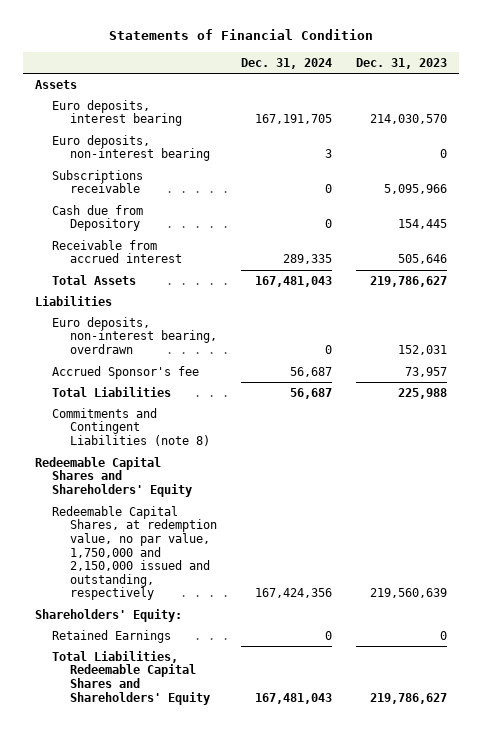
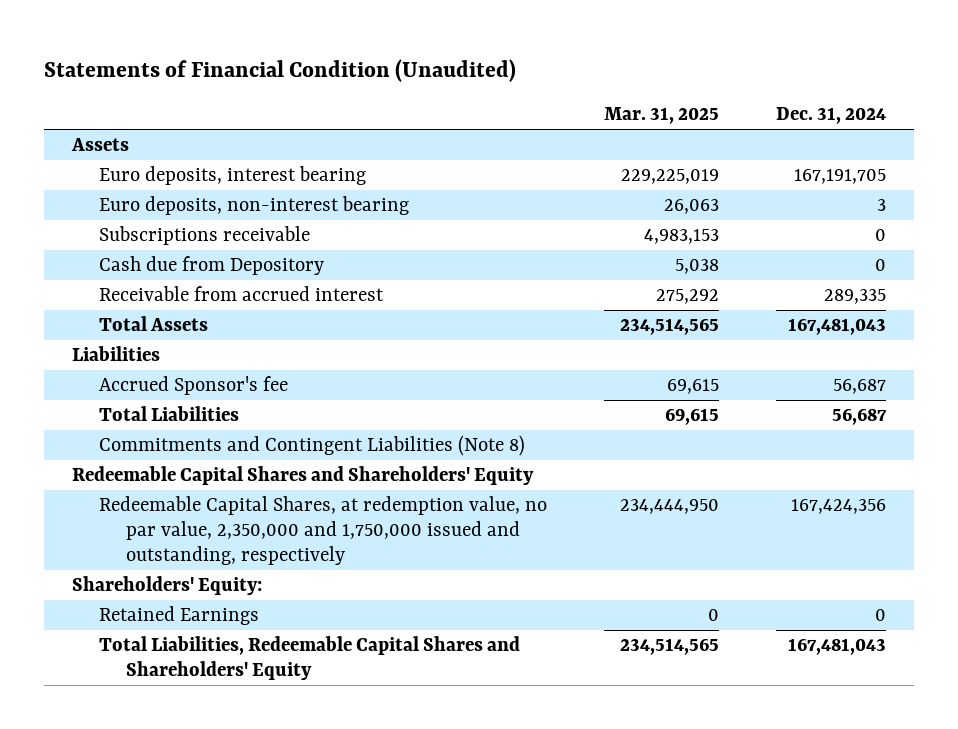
[108,29,373,41] Statements of Financial Condition -> [43,59,516,83] Statements of Financial Condition (Unaudited)
[355,57,447,69] Dec. 31, 2023 -> none
none -> [603,106,719,124] Mar. 31, 2025
[52,316,217,354] Euro deposits, non-interest bearing, overdrawn -> none
[52,407,210,446] Commitments and Contingent Liabilities (note 8) -> [99,435,526,457] Commitments and Contingent Liabilities (Note 8)
[52,505,217,601] Redeemable Capital Shares, at redemption value, no par value, 1,750,000 and 2,150,000 issued and outstanding, respectively -> [99,496,548,565] Redeemable Capital Shares, at redemption value, no par value, 2,350,000 and 1,750,000 issued and outstanding, respectively

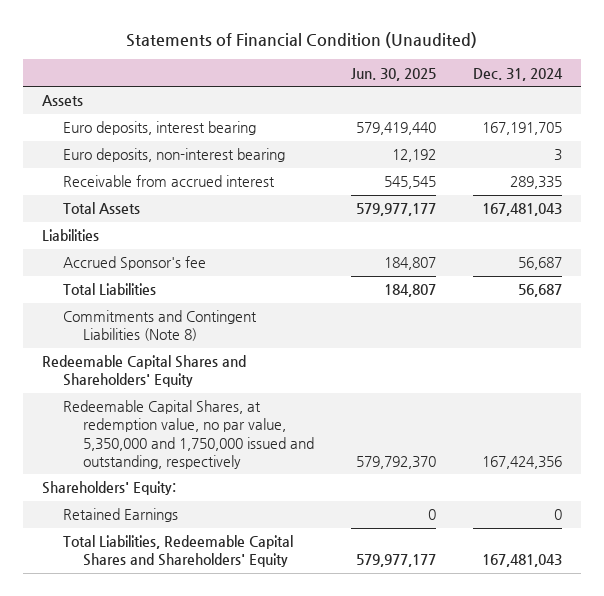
[603,106,719,124] Mar. 31, 2025 -> none
none -> [351,67,437,81] Jun. 30, 2025
[99,226,311,246] Subscriptions receivable -> none
[99,256,325,276] Cash due from Depository -> none
[99,496,548,565] Redeemable Capital Shares, at redemption value, no par value, 2,350,000 and 1,750,000 issued and outstanding, respectively -> [62,400,315,469] Redeemable Capital Shares, at redemption value, no par value, 5,350,000 and 1,750,000 issued and outstanding, respectively

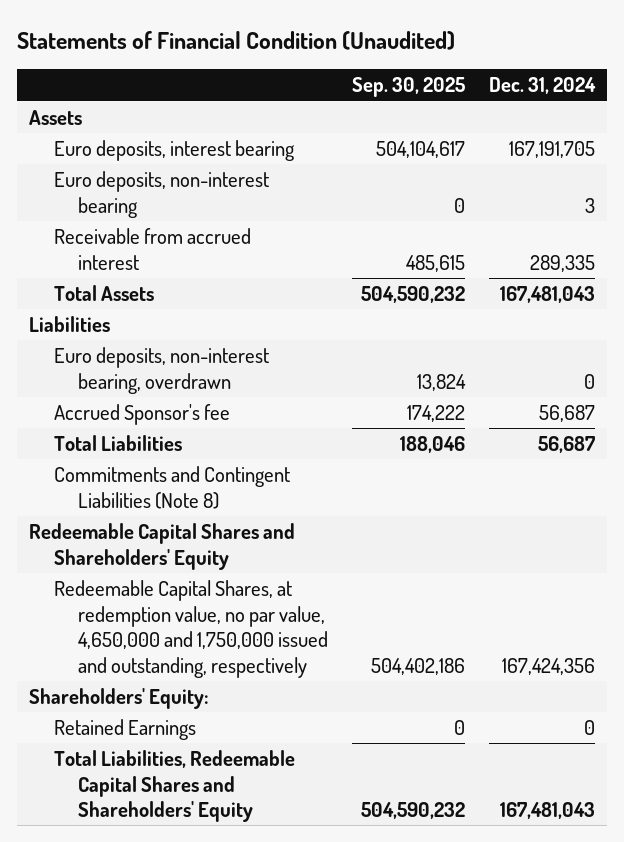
[351,67,437,81] Jun. 30, 2025 -> none
none -> [351,77,465,98] Sep. 30, 2025
none -> [53,347,269,394] Euro deposits, non-interest bearing, overdrawn
[62,400,315,469] Redeemable Capital Shares, at redemption value, no par value, 5,350,000 and 1,750,000 issued and outstanding, respectively -> [53,580,328,678] Redeemable Capital Shares, at redemption value, no par value, 4,650,000 and 1,750,000 issued and outstanding, respectively

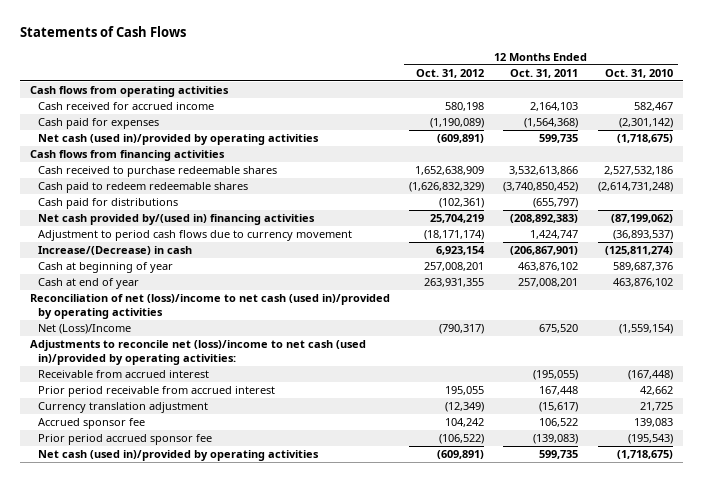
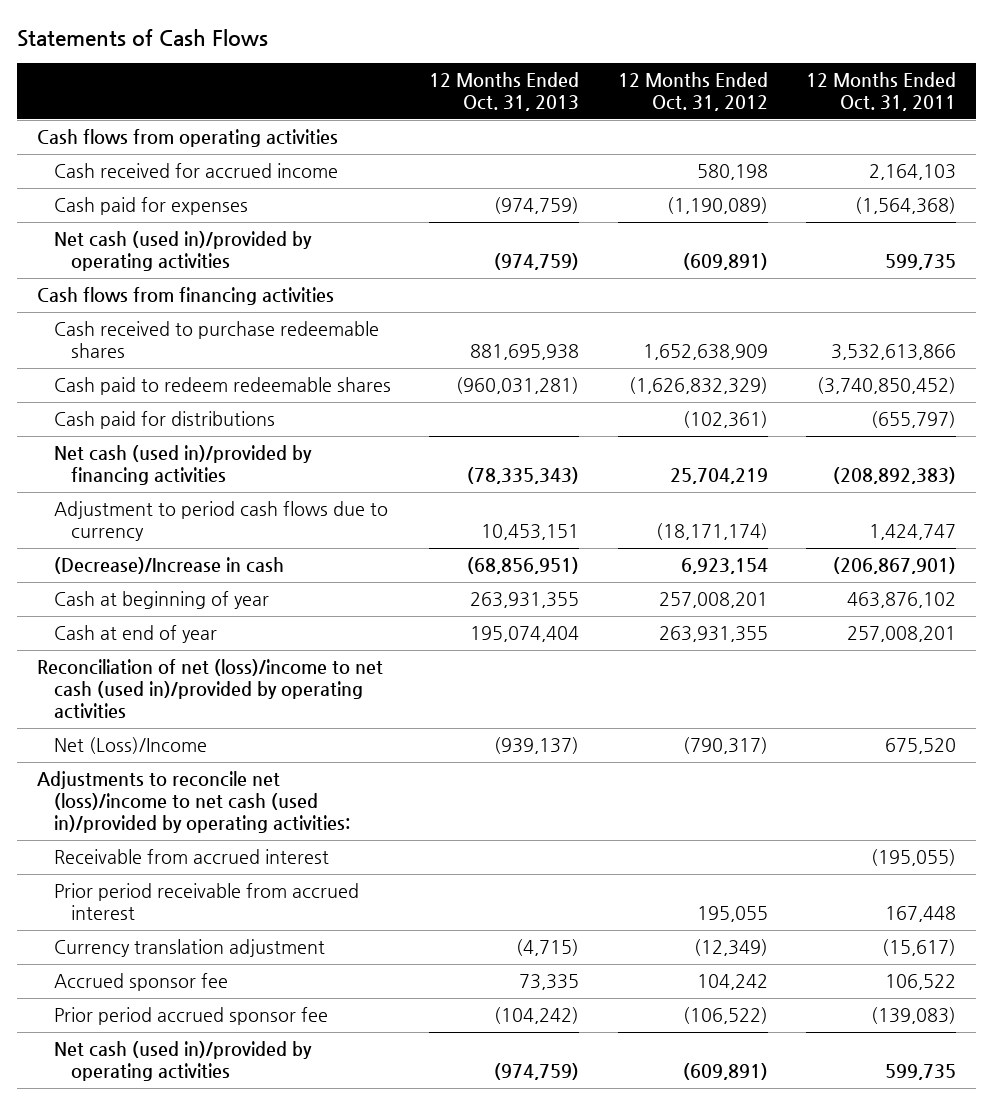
[604,68,673,78] Oct. 31, 2010 -> none
none -> [429,72,580,112] 12 Months Ended Oct. 31, 2013
[38,214,316,226] Net cash provided by/(used in) financing activities -> [53,445,312,486] Net cash (used in)/provided by financing activities
[38,230,353,242] Adjustment to period cash flows due to currency movement -> [53,501,388,542] Adjustment to period cash flows due to currency
[38,246,193,256] Increase/(Decrease) in cash -> [53,557,284,575] (Decrease)/Increase in cash

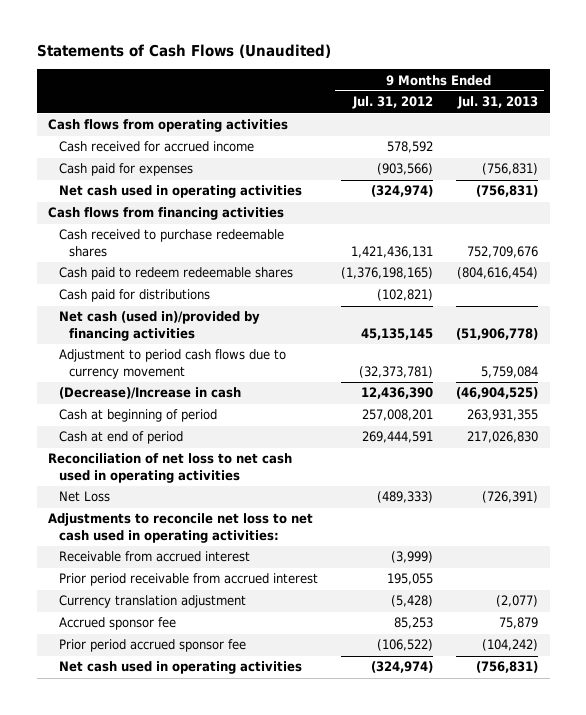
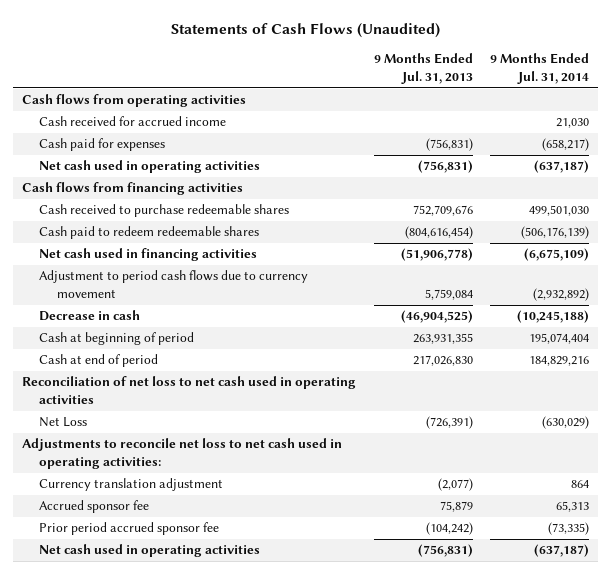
[351,96,433,110] Jul. 31, 2012 -> none
none -> [490,53,590,84] 9 Months Ended Jul. 31, 2014
[58,289,210,303] Cash paid for distributions -> none
[58,311,260,342] Net cash (used in)/provided by financing activities -> [39,248,258,262] Net cash used in financing activities
[58,387,241,400] (Decrease)/Increase in cash -> [39,310,141,322] Decrease in cash
[58,551,250,563] Receivable from accrued interest -> none
[58,573,318,587] Prior period receivable from accrued interest -> none

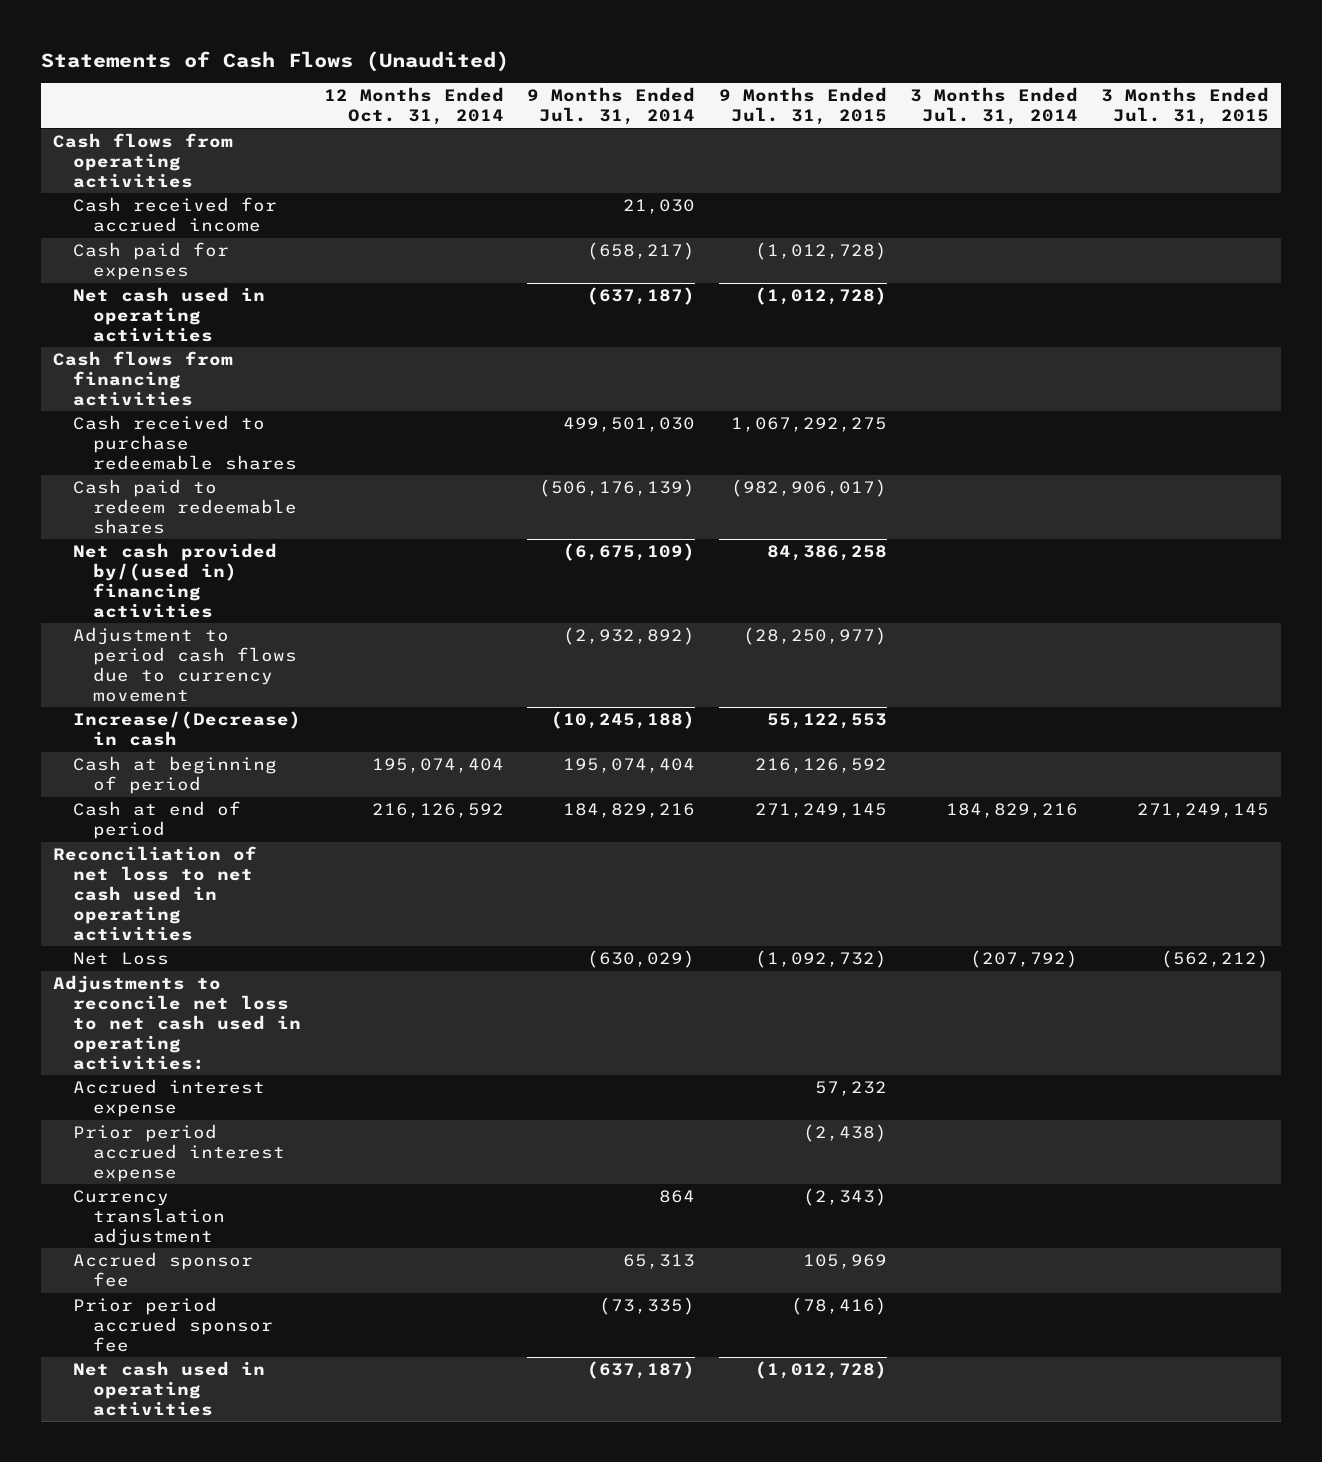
[373,53,473,84] 9 Months Ended Jul. 31, 2013 -> none
none -> [324,87,505,126] 12 Months Ended Oct. 31, 2014
none -> [718,87,887,126] 9 Months Ended Jul. 31, 2015
none -> [909,87,1078,126] 3 Months Ended Jul. 31, 2014
none -> [1101,87,1270,126] 3 Months Ended Jul. 31, 2015
[39,248,258,262] Net cash used in financing activities -> [72,543,277,618] Net cash provided by/(used in) financing activities
[39,310,141,322] Decrease in cash -> [72,711,301,746] Increase/(Decrease) in cash
none -> [72,1079,265,1117] Accrued interest expense
none -> [72,1124,286,1182] Prior period accrued interest expense

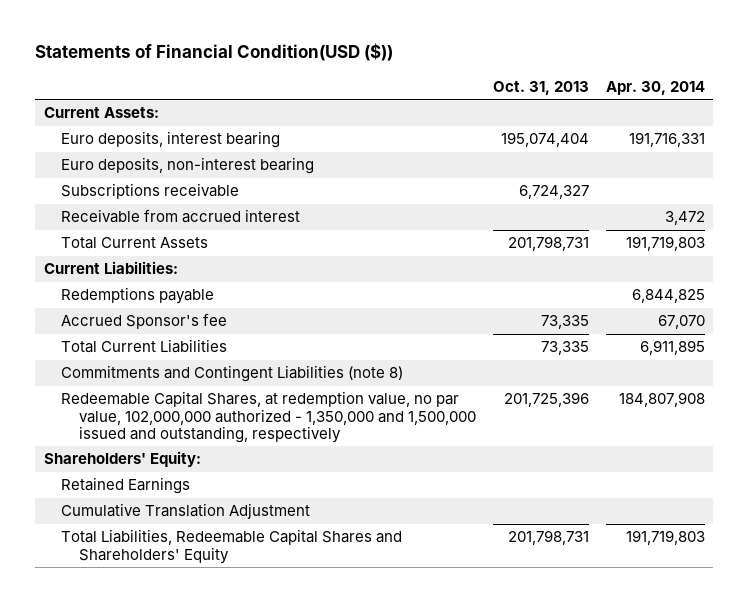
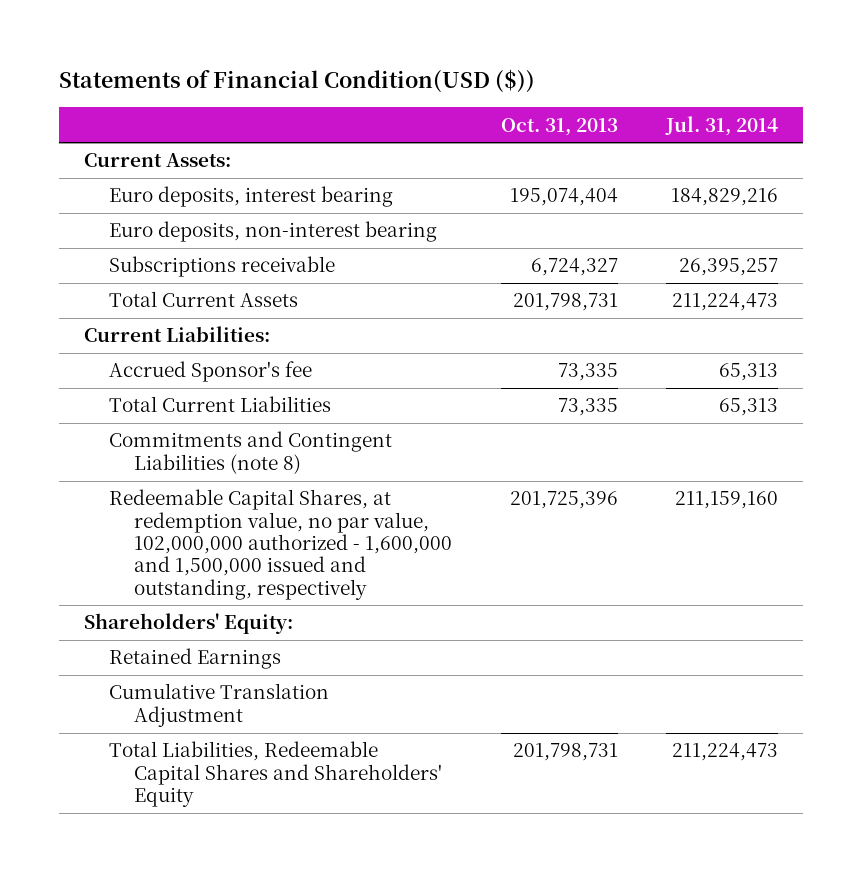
[605,80,705,95] Apr. 30, 2014 -> none
none -> [665,115,779,136] Jul. 31, 2014
[61,209,301,224] Receivable from accrued interest -> none
[61,287,215,305] Redemptions payable -> none
[61,391,477,443] Redeemable Capital Shares, at redemption value, no par value, 102,000,000 authorized - 1,350,000 and 1,500,000 issued and outstanding, respectively -> [108,489,452,600] Redeemable Capital Shares, at redemption value, no par value, 102,000,000 authorized - 1,600,000 and 1,500,000 issued and outstanding, respectively

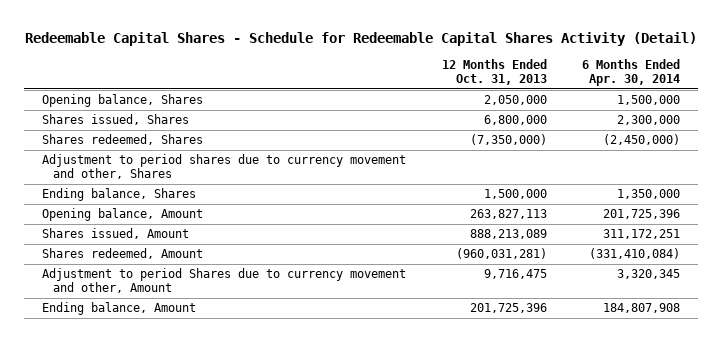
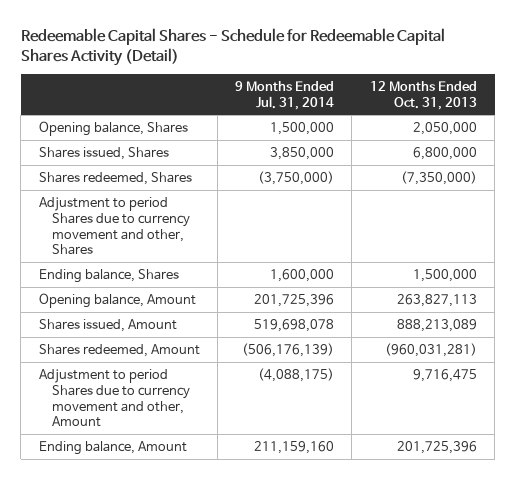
[582,59,681,86] 6 Months Ended Apr. 30, 2014 -> none
none -> [235,80,335,110] 9 Months Ended Jul. 31, 2014
[41,154,406,180] Adjustment to period shares due to currency movement and other, Shares -> [38,197,191,256] Adjustment to period Shares due to currency movement and other, Shares

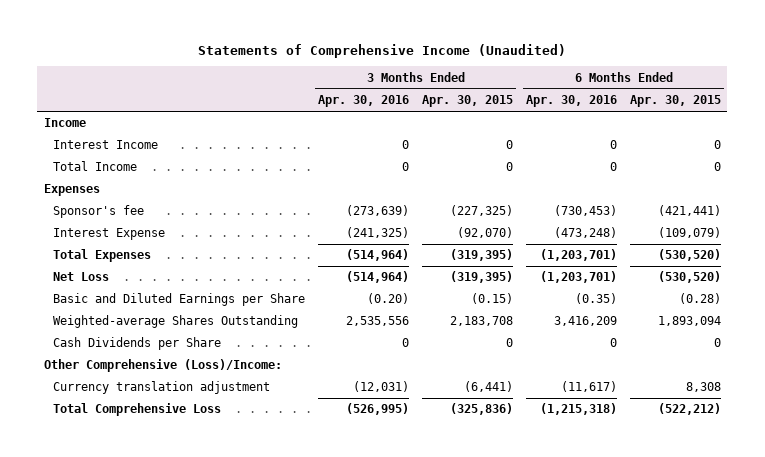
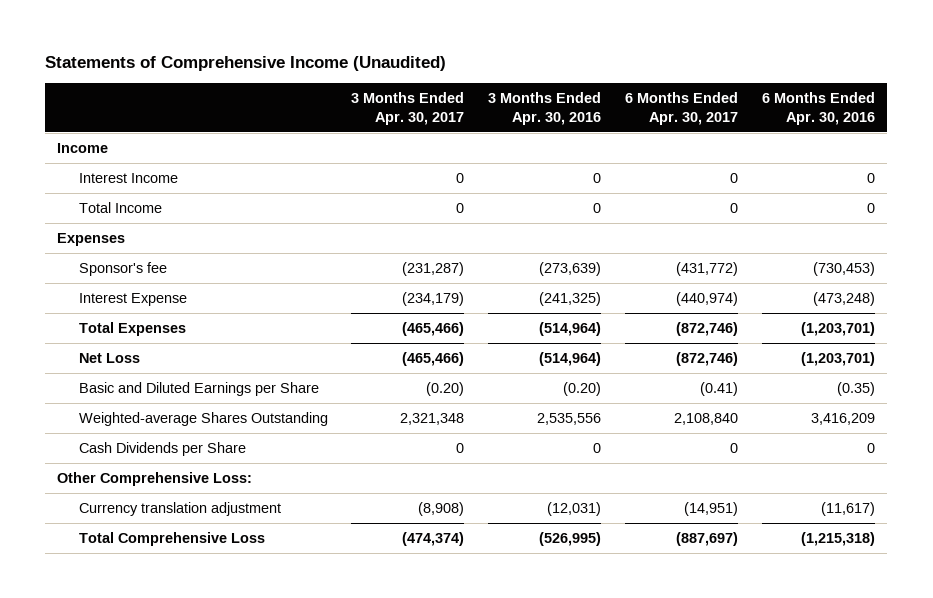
[422,95,514,108] Apr. 30, 2015 -> none
[629,95,721,108] Apr. 30, 2015 -> none
none -> [351,91,465,125] 3 Months Ended Apr. 30, 2017
none -> [625,91,739,125] 6 Months Ended Apr. 30, 2017
[43,359,282,373] Other Comprehensive (Loss)/Income: -> [57,472,253,487] Other Comprehensive Loss:

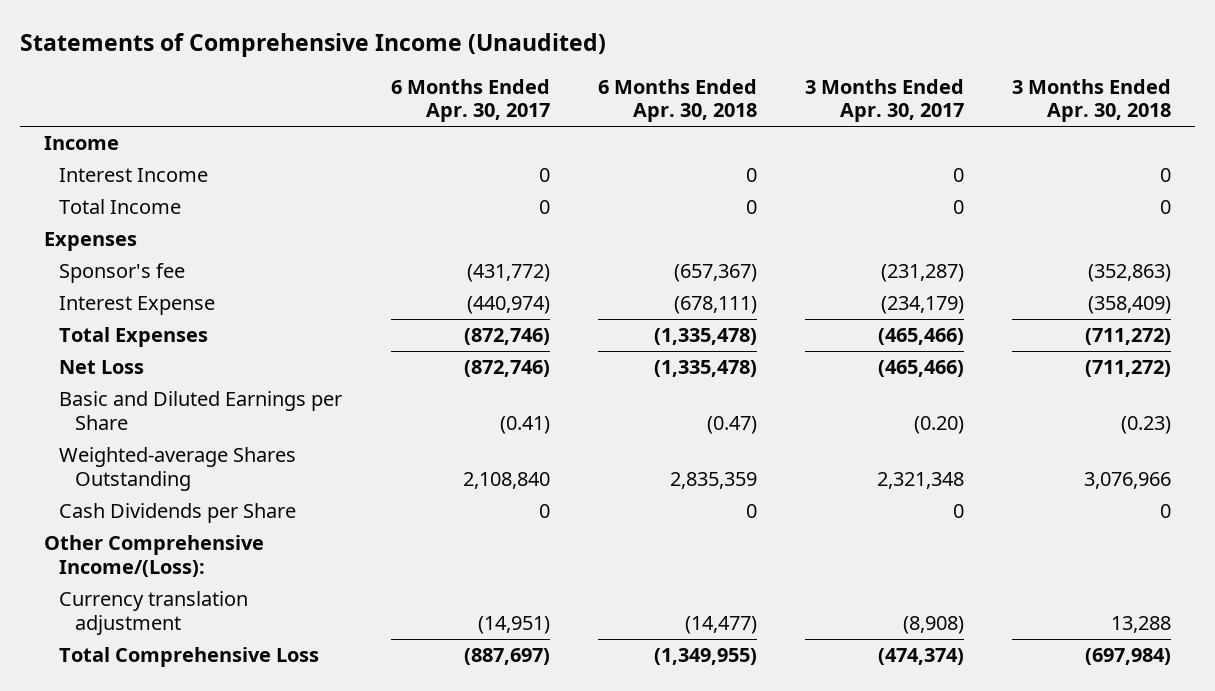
[488,91,602,125] 3 Months Ended Apr. 30, 2016 -> none
[762,91,876,125] 6 Months Ended Apr. 30, 2016 -> none
none -> [597,78,757,123] 6 Months Ended Apr. 30, 2018
none -> [1012,78,1172,123] 3 Months Ended Apr. 30, 2018
[57,472,253,487] Other Comprehensive Loss: -> [43,535,264,577] Other Comprehensive Income/(Loss):

